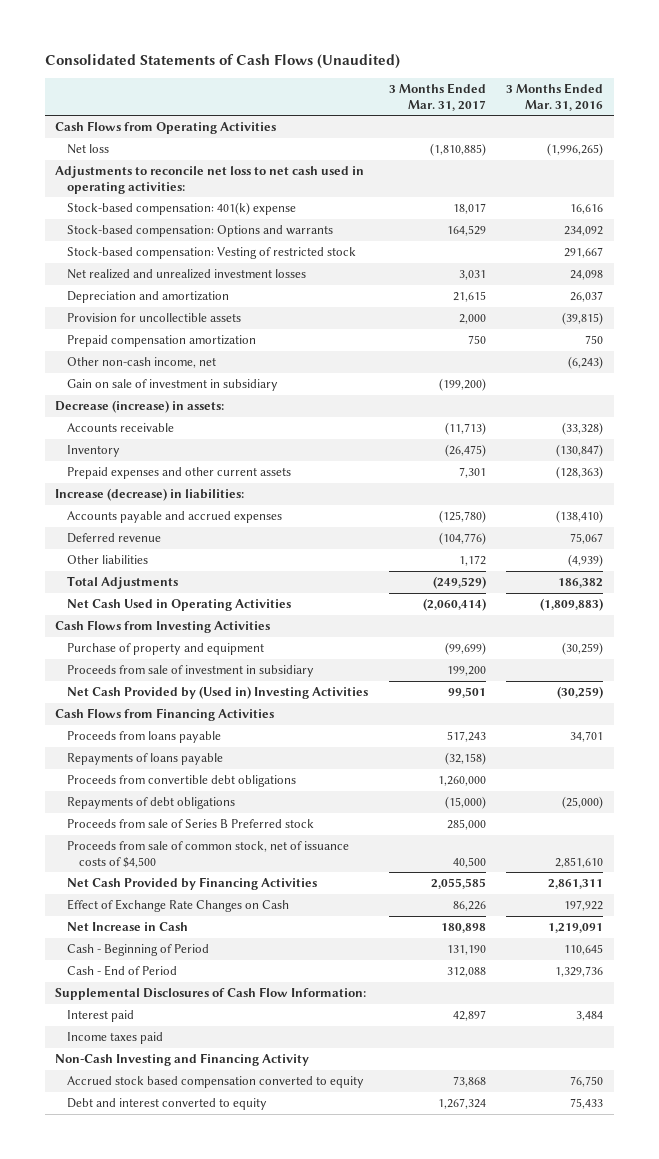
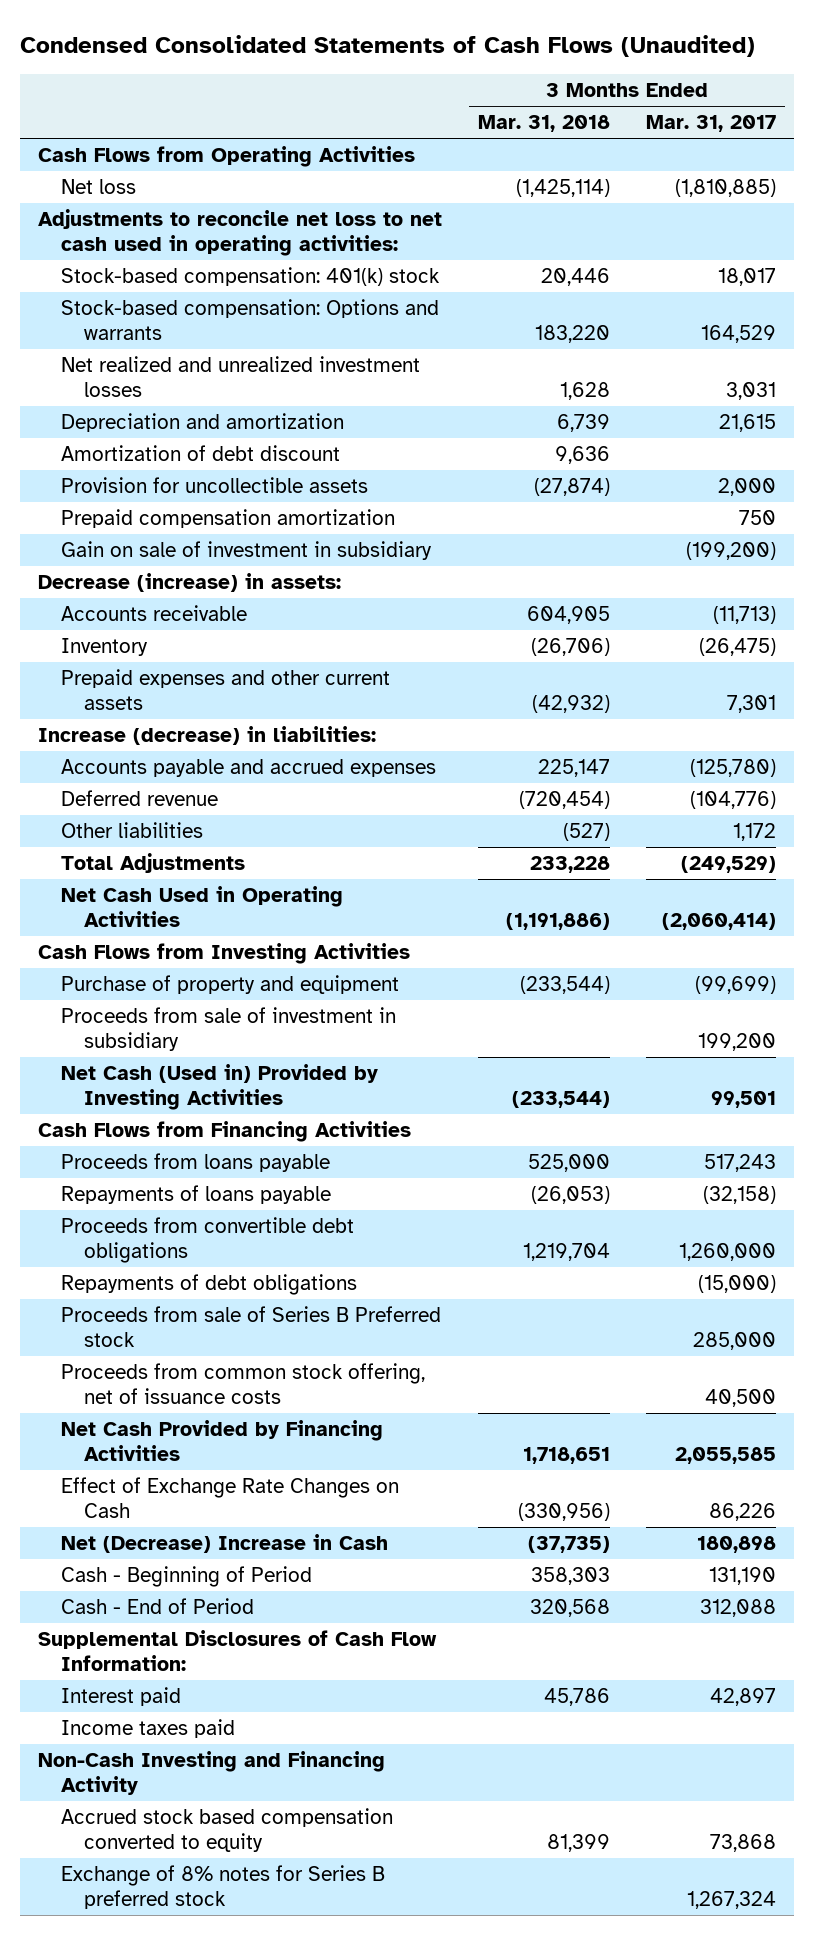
[45,54,401,70] Consolidated Statements of Cash Flows (Unaudited) -> [20,34,756,57] Condensed Consolidated Statements of Cash Flows (Unaudited)
[506,83,604,111] 3 Months Ended Mar. 31, 2016 -> none
none -> [478,115,611,133] Mar. 31, 2018
[67,202,297,216] Stock-based compensation: 401(k) expense -> [60,267,440,287] Stock-based compensation: 401(k) stock
[67,247,357,260] Stock-based compensation: Vesting of restricted stock -> none
none -> [60,445,340,462] Amortization of debt discount
[67,357,217,369] Other non-cash income, net -> none
[67,686,369,700] Net Cash Provided by (Used in) Investing Activities -> [60,1064,378,1111] Net Cash (Used in) Provided by Investing Activities
[67,841,350,868] Proceeds from sale of common stock, net of issuance costs of $4,500 -> [60,1363,425,1405] Proceeds from common stock offering, net of issuance costs
[67,922,189,932] Net Increase in Cash -> [60,1534,388,1554] Net (Decrease) Increase in Cash
[67,1098,268,1111] Debt and interest converted to equity -> [60,1865,385,1910] Exchange of 8% notes for Series B preferred stock

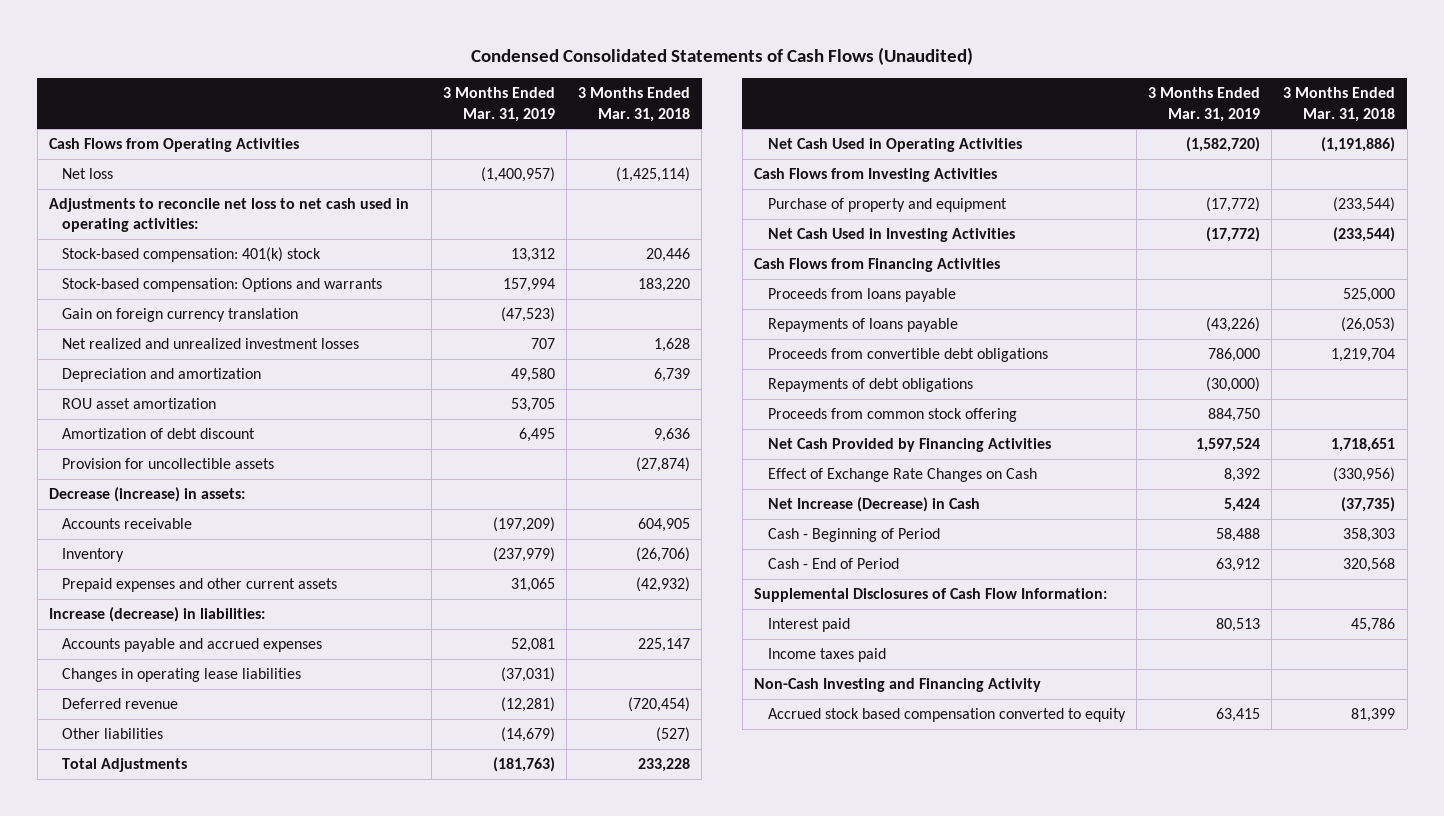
[646,115,777,133] Mar. 31, 2017 -> none
none -> [442,87,555,122] 3 Months Ended Mar. 31, 2019
none -> [62,308,299,323] Gain on foreign currency translation
none -> [62,398,217,410] ROU asset amortization
[60,509,395,529] Prepaid compensation amortization -> none
[60,541,432,561] Gain on sale of investment in subsidiary -> none
none -> [62,668,302,683] Changes in operating lease liabilities
[60,1007,396,1052] Proceeds from sale of investment in subsidiary -> none
[60,1064,378,1111] Net Cash (Used in) Provided by Investing Activities -> [767,228,1015,243] Net Cash Used in Investing Activities
[60,1306,441,1348] Proceeds from sale of Series B Preferred stock -> none
[60,1363,425,1405] Proceeds from common stock offering, net of issuance costs -> [767,408,1017,423] Proceeds from common stock offering
[60,1534,388,1554] Net (Decrease) Increase in Cash -> [767,497,980,513] Net Increase (Decrease) in Cash
[60,1865,385,1910] Exchange of 8% notes for Series B preferred stock -> none

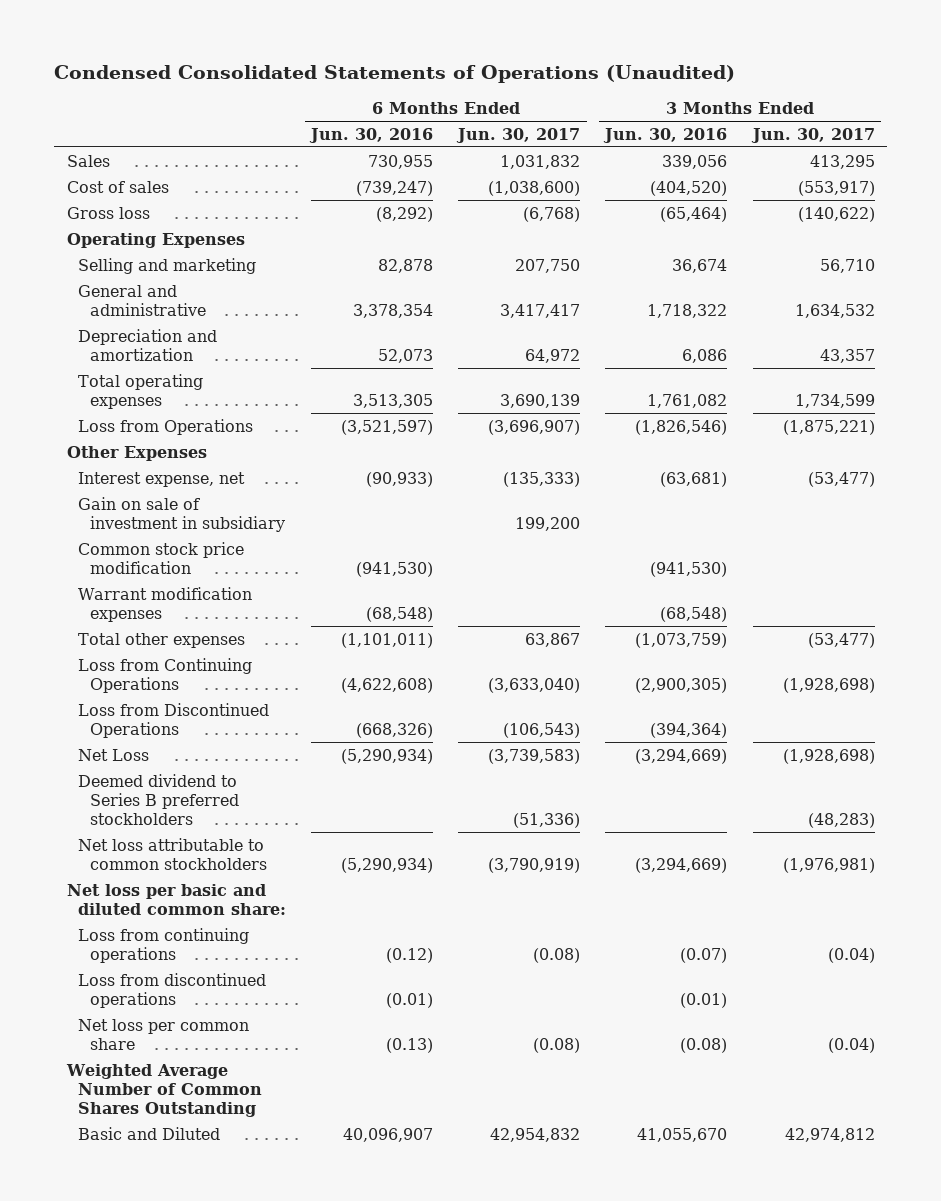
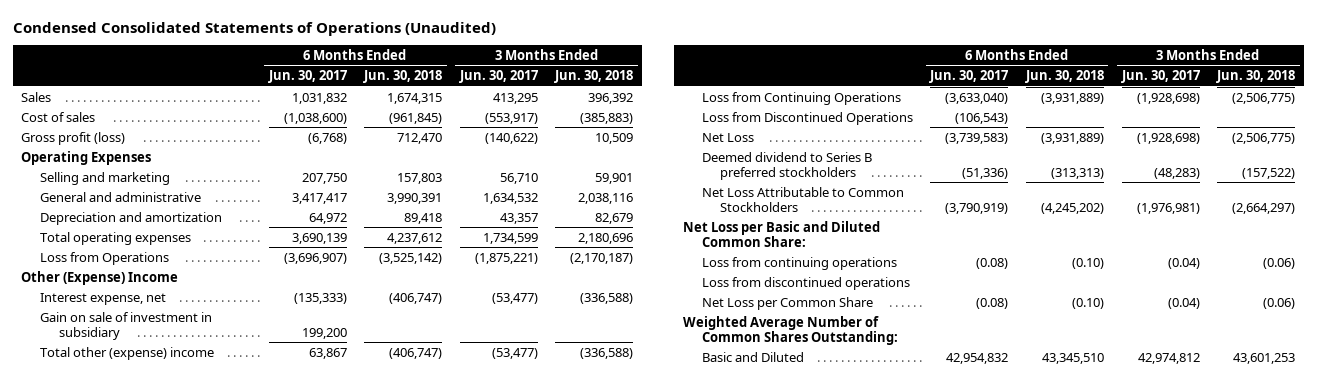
[309,127,434,143] Jun. 30, 2016 -> none
[603,127,728,143] Jun. 30, 2016 -> none
none -> [363,70,443,84] Jun. 30, 2018
none -> [554,70,634,84] Jun. 30, 2018
[66,206,150,219] Gross loss -> [21,131,126,145] Gross profit (loss)
[66,445,207,461] Other Expenses -> [21,270,179,285] Other (Expense) Income
[78,541,245,574] Common stock price modification -> none
[78,586,253,622] Warrant modification expenses -> none
[78,632,246,648] Total other expenses -> [39,346,214,360] Total other (expense) income
[78,837,268,870] Net loss attributable to common stockholders -> [701,186,904,212] Net Loss Attributable to Common Stockholders
[66,883,287,915] Net loss per basic and diluted common share: -> [683,220,881,247] Net Loss per Basic and Diluted Common Share:
[78,1018,250,1050] Net loss per common share -> [701,296,873,310] Net Loss per Common Share
[65,1063,263,1117] Weighted Average Number of Common Shares Outstanding -> [683,315,898,345] Weighted Average Number of Common Shares Outstanding:

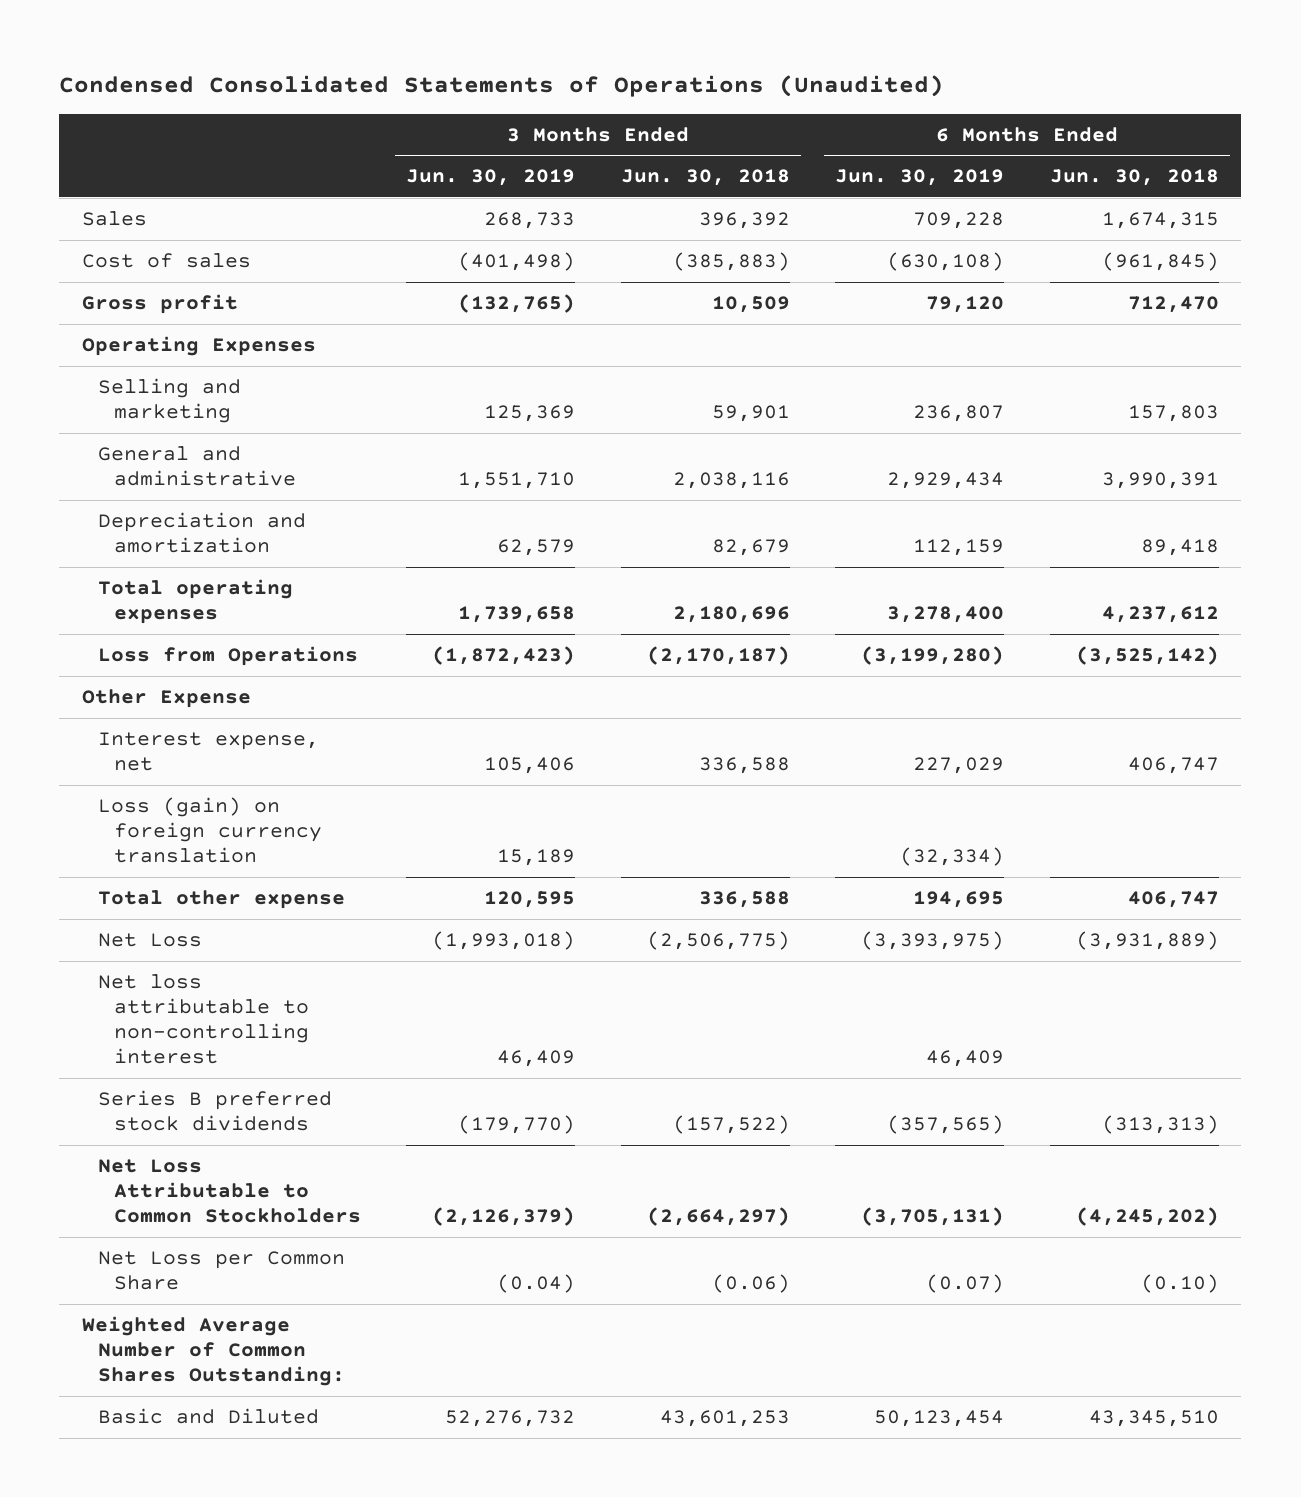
[267,70,347,84] Jun. 30, 2017 -> none
[458,70,538,84] Jun. 30, 2017 -> none
none -> [406,169,576,187] Jun. 30, 2019
none -> [835,169,1005,187] Jun. 30, 2019
[21,131,126,145] Gross profit (loss) -> [82,294,239,315] Gross profit
[39,311,212,340] Gain on sale of investment in subsidiary -> none
[701,91,901,105] Loss from Continuing Operations -> none
[701,111,913,125] Loss from Discontinued Operations -> none
[21,270,179,285] Other (Expense) Income -> [82,689,252,709] Other Expense
[389,292,443,304] (406,747) -> [1127,757,1219,775] 406,747
[580,292,634,304] (336,588) -> [698,757,790,775] 336,588
none -> [97,797,322,864] Loss (gain) on foreign currency translation
[39,346,214,360] Total other (expense) income -> [97,890,345,910] Total other expense
[389,347,443,359] (406,747) -> [1127,891,1219,909] 406,747
[580,347,634,359] (336,588) -> [698,891,790,909] 336,588
none -> [97,974,309,1065] Net loss attributable to non-controlling interest
[701,151,872,180] Deemed dividend to Series B preferred stockholders -> [97,1090,332,1132] Series B preferred stock dividends
[683,220,881,247] Net Loss per Basic and Diluted Common Share: -> none
[701,256,897,270] Loss from continuing operations -> none
[701,276,910,290] Loss from discontinued operations -> none

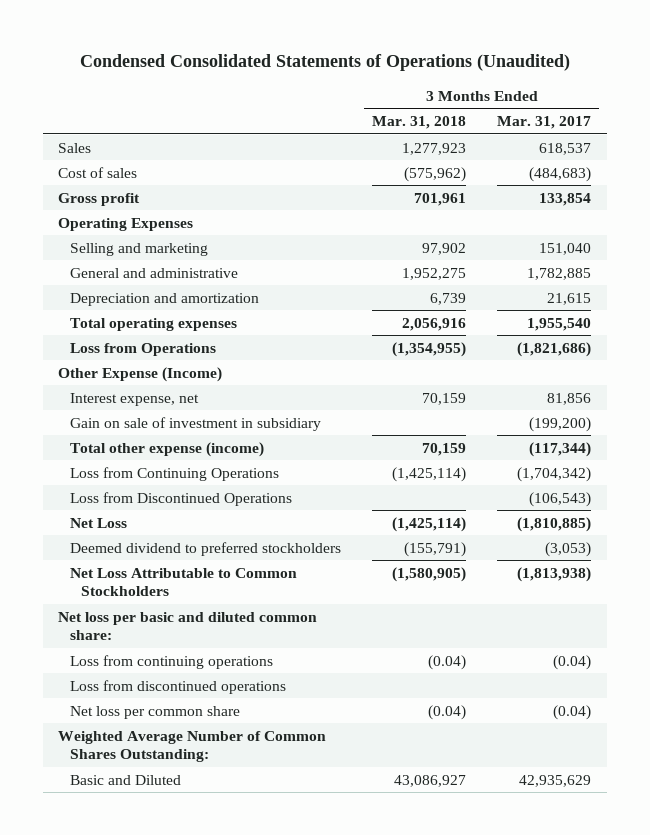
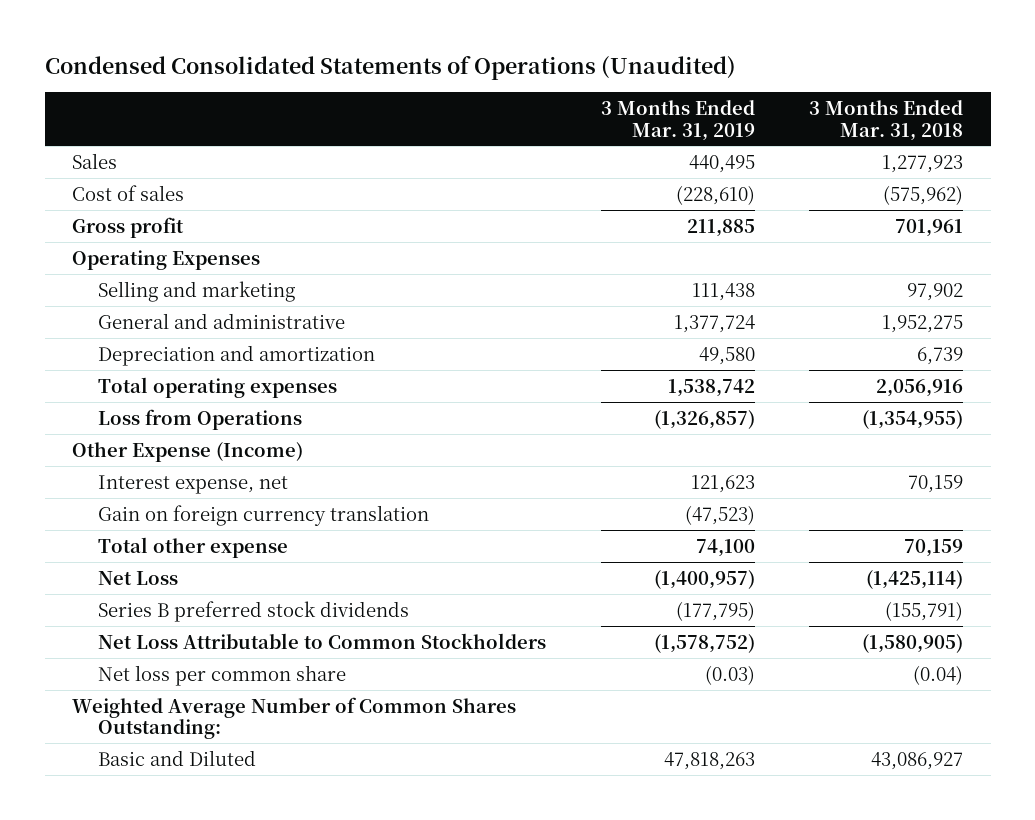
[497,116,592,130] Mar. 31, 2017 -> none
none -> [600,99,755,141] 3 Months Ended Mar. 31, 2019
[69,416,321,431] Gain on sale of investment in subsidiary -> none
[69,466,279,481] Loss from Continuing Operations -> none
[69,491,292,506] Loss from Discontinued Operations -> none
none -> [98,504,430,526] Gain on foreign currency translation
[69,441,264,457] Total other expense (income) -> [98,536,289,558] Total other expense
[69,541,341,556] Deemed dividend to preferred stockholders -> [98,600,410,622] Series B preferred stock dividends
[58,611,318,641] Net loss per basic and diluted common share: -> none
[69,654,273,669] Loss from continuing operations -> none
[69,679,286,694] Loss from discontinued operations -> none

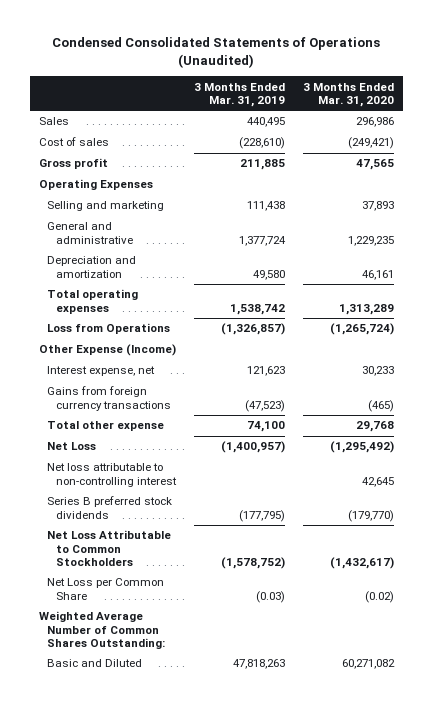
[809,99,964,141] 3 Months Ended Mar. 31, 2018 -> none
none -> [302,82,394,107] 3 Months Ended Mar. 31, 2020
[98,504,430,526] Gain on foreign currency translation -> [47,386,171,411] Gains from foreign currency transactions
none -> [47,463,177,487] Net loss attributable to non-controlling interest
[98,664,347,686] Net loss per common share -> [47,578,165,600] Net Loss per Common Share

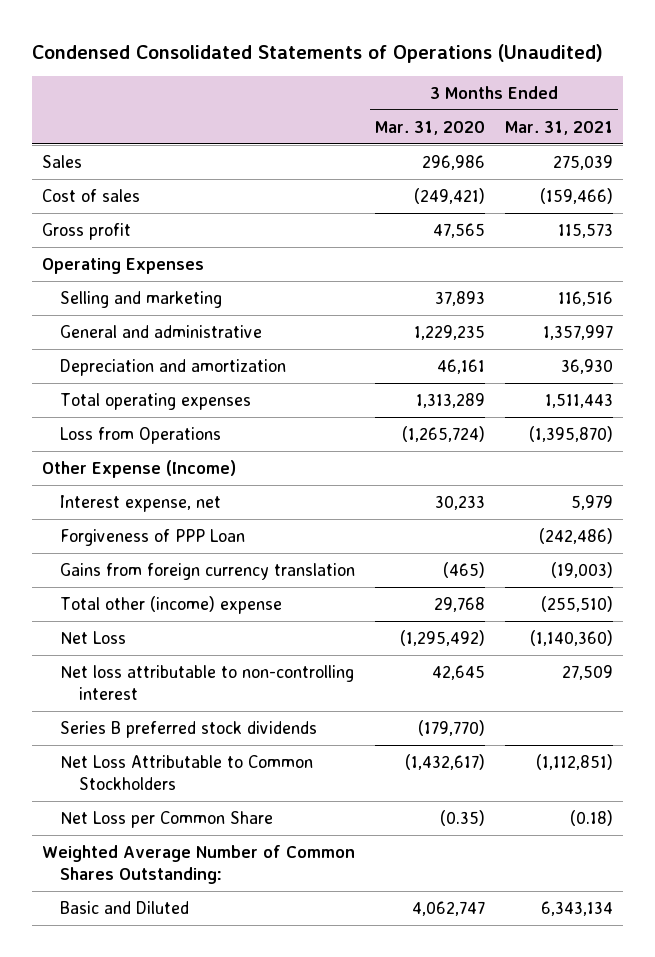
[193,82,285,107] 3 Months Ended Mar. 31, 2019 -> none
none -> [504,120,613,135] Mar. 31, 2021
none -> [60,528,246,546] Forgiveness of PPP Loan
[47,386,171,411] Gains from foreign currency transactions -> [60,562,356,580] Gains from foreign currency translation
[47,421,165,432] Total other expense -> [60,595,283,614] Total other (income) expense
[364,590,394,603] (0.02) -> [440,809,486,826] (0.35)
[341,659,395,670] 60,271,082 -> [412,900,486,916] 4,062,747

